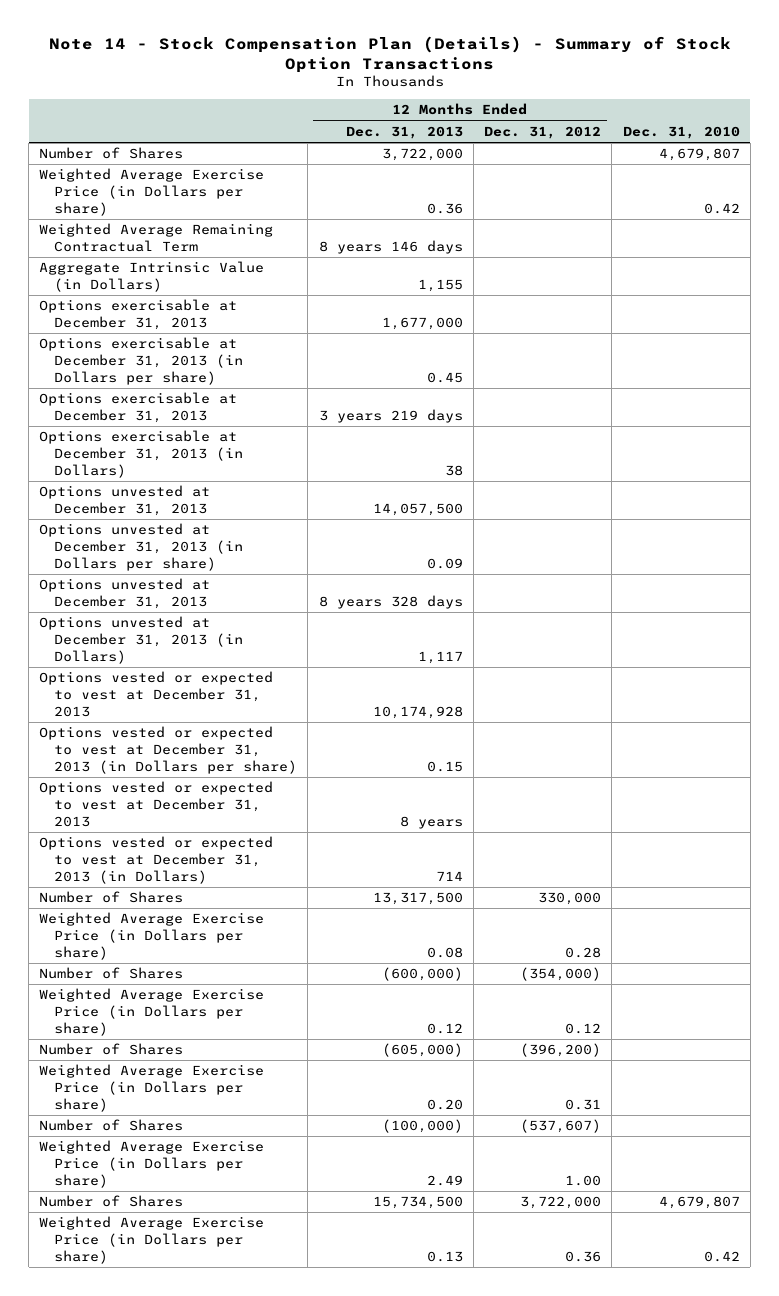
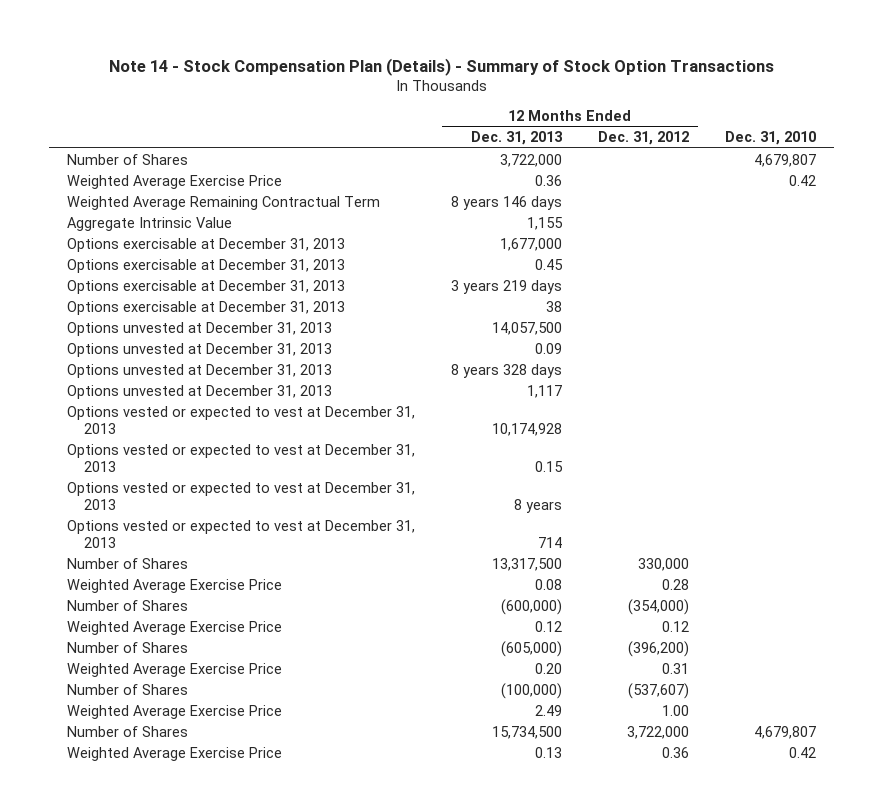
[39,168,265,216] Weighted Average Exercise Price (in Dollars per share) -> [67,174,283,189] Weighted Average Exercise Price
[39,261,265,292] Aggregate Intrinsic Value (in Dollars) -> [67,216,233,231] Aggregate Intrinsic Value
[39,337,244,385] Options exercisable at December 31, 2013 (in Dollars per share) -> [67,258,346,273] Options exercisable at December 31, 2013
[39,430,244,478] Options exercisable at December 31, 2013 (in Dollars) -> [67,300,346,315] Options exercisable at December 31, 2013
[39,523,244,571] Options unvested at December 31, 2013 (in Dollars per share) -> [67,342,333,357] Options unvested at December 31, 2013
[39,616,244,664] Options unvested at December 31, 2013 (in Dollars) -> [67,384,333,399] Options unvested at December 31, 2013
[39,726,298,774] Options vested or expected to vest at December 31, 2013 (in Dollars per share) -> [67,443,416,473] Options vested or expected to vest at December 31, 2013
[39,836,274,884] Options vested or expected to vest at December 31, 2013 (in Dollars) -> [67,519,416,549] Options vested or expected to vest at December 31, 2013
[39,912,265,960] Weighted Average Exercise Price (in Dollars per share) -> [67,578,283,593] Weighted Average Exercise Price
[39,988,265,1036] Weighted Average Exercise Price (in Dollars per share) -> [67,620,283,635] Weighted Average Exercise Price
[39,1064,265,1112] Weighted Average Exercise Price (in Dollars per share) -> [67,662,283,677] Weighted Average Exercise Price
[39,1140,265,1188] Weighted Average Exercise Price (in Dollars per share) -> [67,704,283,719] Weighted Average Exercise Price
[39,1216,265,1264] Weighted Average Exercise Price (in Dollars per share) -> [67,746,283,761] Weighted Average Exercise Price

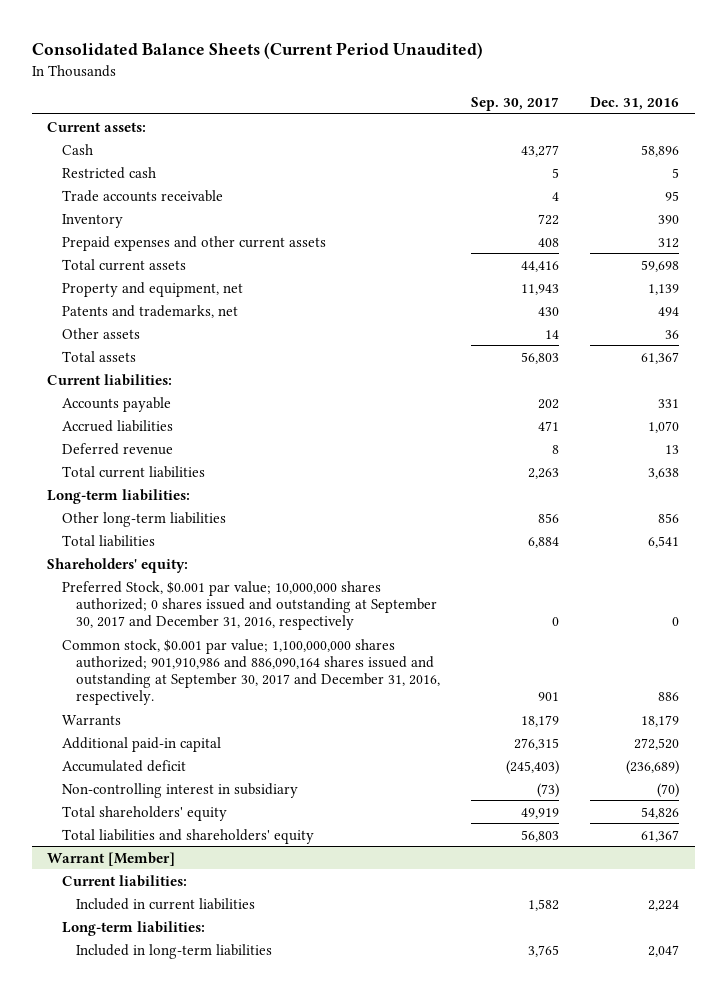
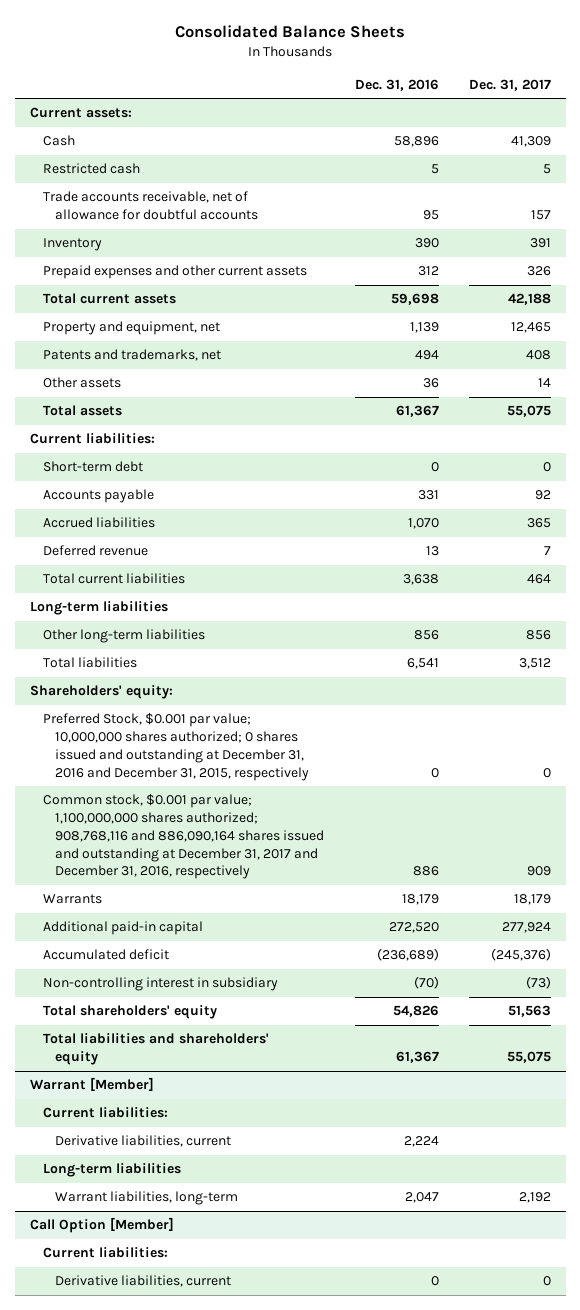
[31,42,483,60] Consolidated Balance Sheets (Current Period Unaudited) -> [175,24,406,38] Consolidated Balance Sheets
[471,97,560,112] Sep. 30, 2017 -> none
none -> [468,78,551,91] Dec. 31, 2017
[61,189,223,202] Trade accounts receivable -> [42,191,259,221] Trade accounts receivable, net of allowance for doubtful accounts
none -> [42,461,143,473] Short-term debt
[47,488,191,504] Long-term liabilities: -> [29,601,168,616] Long-term liabilities
[61,580,438,631] Preferred Stock, $0.001 par value; 10,000,000 shares authorized; 0 shares issued and outstanding at September 30, 2017 and December 31, 2016, respectively -> [42,713,310,781] Preferred Stock, $0.001 par value; 10,000,000 shares authorized; 0 shares issued and outstanding at December 31, 2016 and December 31, 2015, respectively
[61,638,441,706] Common stock, $0.001 par value; 1,100,000,000 shares authorized; 901,910,986 and 886,090,164 shares issued and outstanding at September 30, 2017 and December 31, 2016, respectively. -> [42,794,325,880] Common stock, $0.001 par value; 1,100,000,000 shares authorized; 908,768,116 and 886,090,164 shares issued and outstanding at December 31, 2017 and December 31, 2016, respectively
[76,897,256,910] Included in current liabilities -> [55,1135,232,1148] Derivative liabilities, current
[61,920,205,936] Long-term liabilities: -> [42,1163,181,1178] Long-term liabilities
[76,943,273,959] Included in long-term liabilities -> [55,1191,239,1206] Warrant liabilities, long-term
none -> [29,1217,174,1234] Call Option [Member]
none -> [42,1247,168,1259] Current liabilities:
none -> [55,1275,232,1288] Derivative liabilities, current

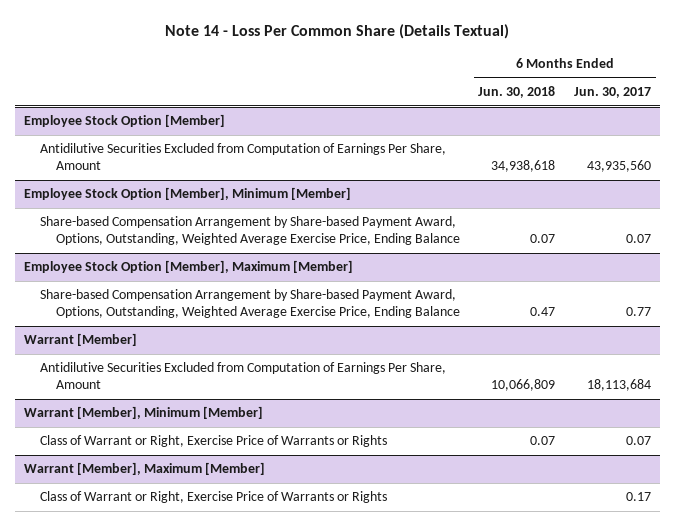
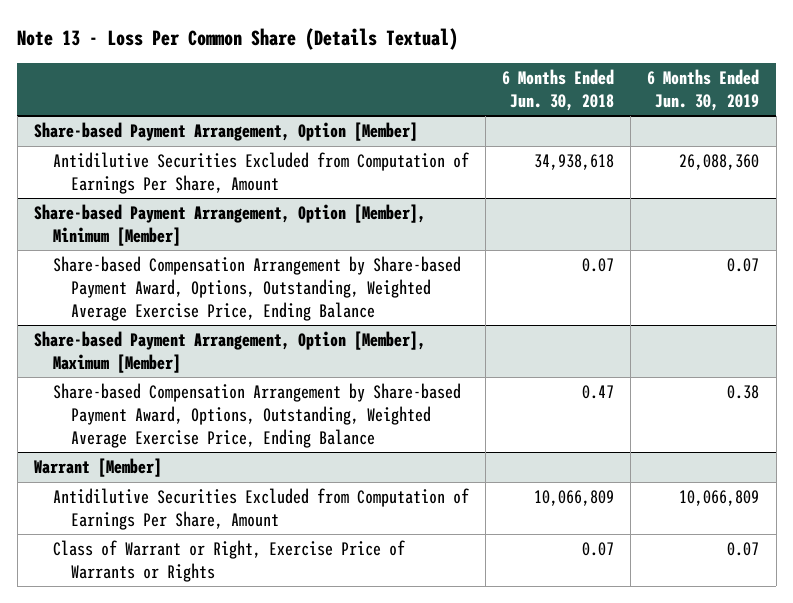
[165,24,510,40] Note 14 - Loss Per Common Share (Details Textual) -> [17,28,459,51] Note 13 - Loss Per Common Share (Details Textual)
[573,87,651,99] Jun. 30, 2017 -> none
none -> [647,68,760,111] 6 Months Ended Jun. 30, 2019
[24,114,226,128] Employee Stock Option [Member] -> [33,122,418,142] Share-based Payment Arrangement, Option [Member]
[24,187,352,201] Employee Stock Option [Member], Minimum [Member] -> none
none -> [33,204,426,246] Share-based Payment Arrangement, Option [Member], Minimum [Member]
[24,260,354,274] Employee Stock Option [Member], Maximum [Member] -> none
none -> [33,331,426,373] Share-based Payment Arrangement, Option [Member], Maximum [Member]
[24,406,264,420] Warrant [Member], Minimum [Member] -> none
[24,462,266,476] Warrant [Member], Maximum [Member] -> none
[39,491,387,504] Class of Warrant or Right, Exercise Price of Warrants or Rights -> none

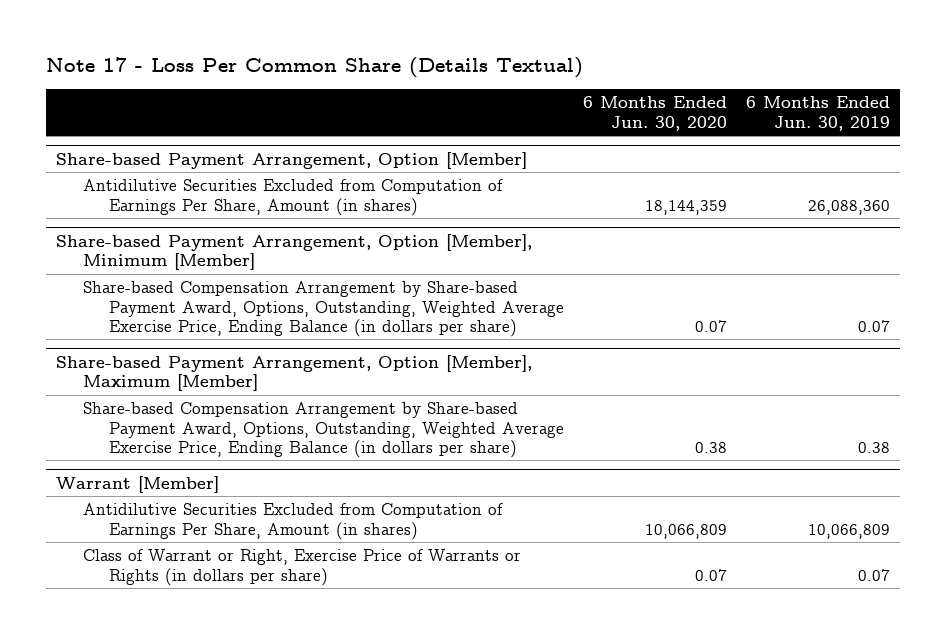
[17,28,459,51] Note 13 - Loss Per Common Share (Details Textual) -> [46,57,584,79] Note 17 - Loss Per Common Share (Details Textual)
[502,68,615,111] 6 Months Ended Jun. 30, 2018 -> none
none -> [583,96,728,131] 6 Months Ended Jun. 30, 2020
[52,152,469,194] Antidilutive Securities Excluded from Computation of Earnings Per Share, Amount -> [82,179,503,216] Antidilutive Securities Excluded from Computation of Earnings Per Share, Amount (in shares)
[52,256,461,321] Share-based Compensation Arrangement by Share-based Payment Award, Options, Outstanding, Weighted Average Exercise Price, Ending Balance -> [82,281,565,338] Share-based Compensation Arrangement by Share-based Payment Award, Options, Outstanding, Weighted Average Exercise Price, Ending Balance (in dollars per share)
[52,383,461,448] Share-based Compensation Arrangement by Share-based Payment Award, Options, Outstanding, Weighted Average Exercise Price, Ending Balance -> [82,402,565,459] Share-based Compensation Arrangement by Share-based Payment Award, Options, Outstanding, Weighted Average Exercise Price, Ending Balance (in dollars per share)
[52,488,469,530] Antidilutive Securities Excluded from Computation of Earnings Per Share, Amount -> [82,503,503,540] Antidilutive Securities Excluded from Computation of Earnings Per Share, Amount (in shares)
[52,540,405,582] Class of Warrant or Right, Exercise Price of Warrants or Rights -> [82,549,521,586] Class of Warrant or Right, Exercise Price of Warrants or Rights (in dollars per share)

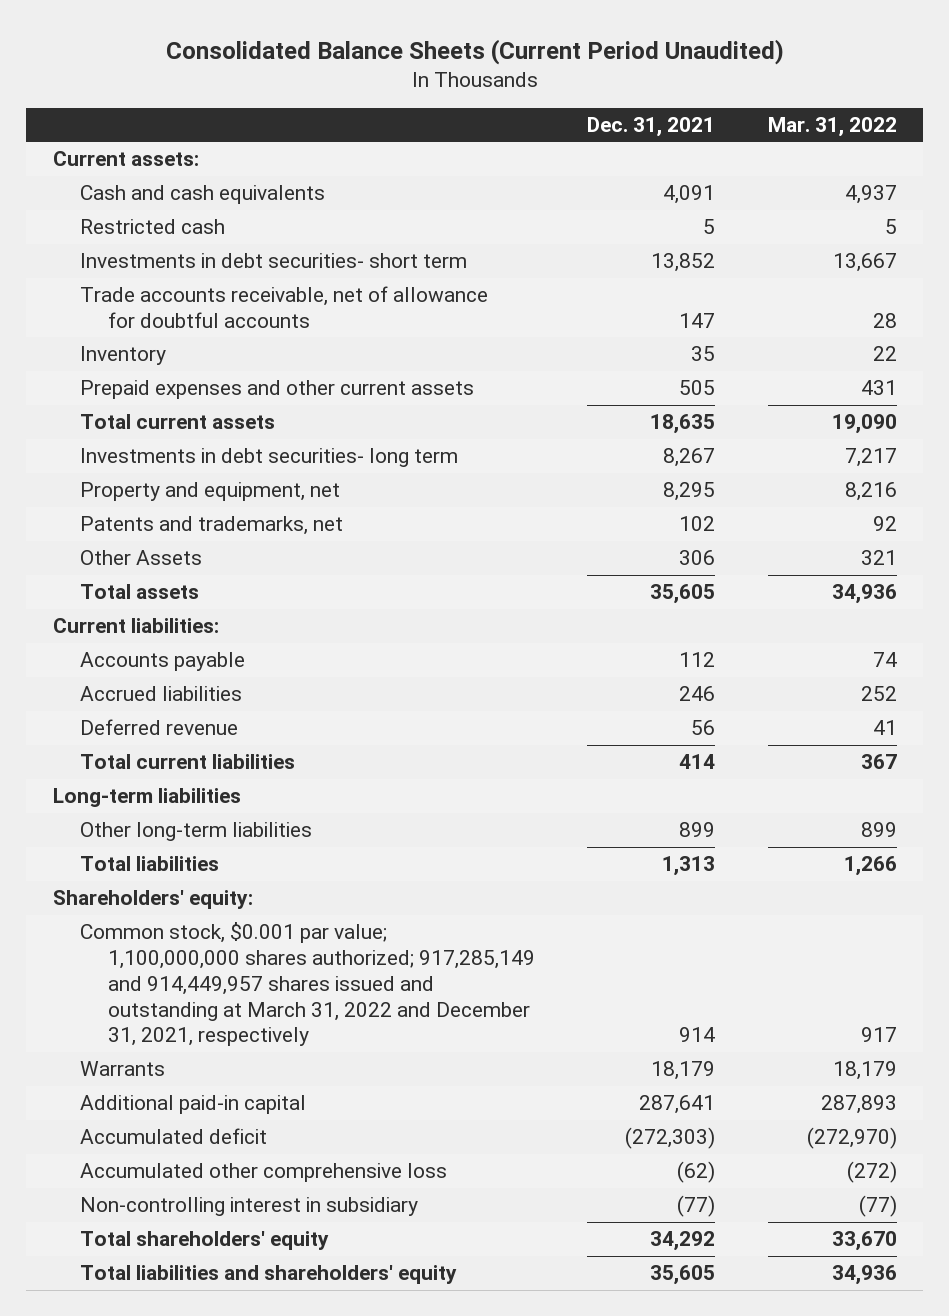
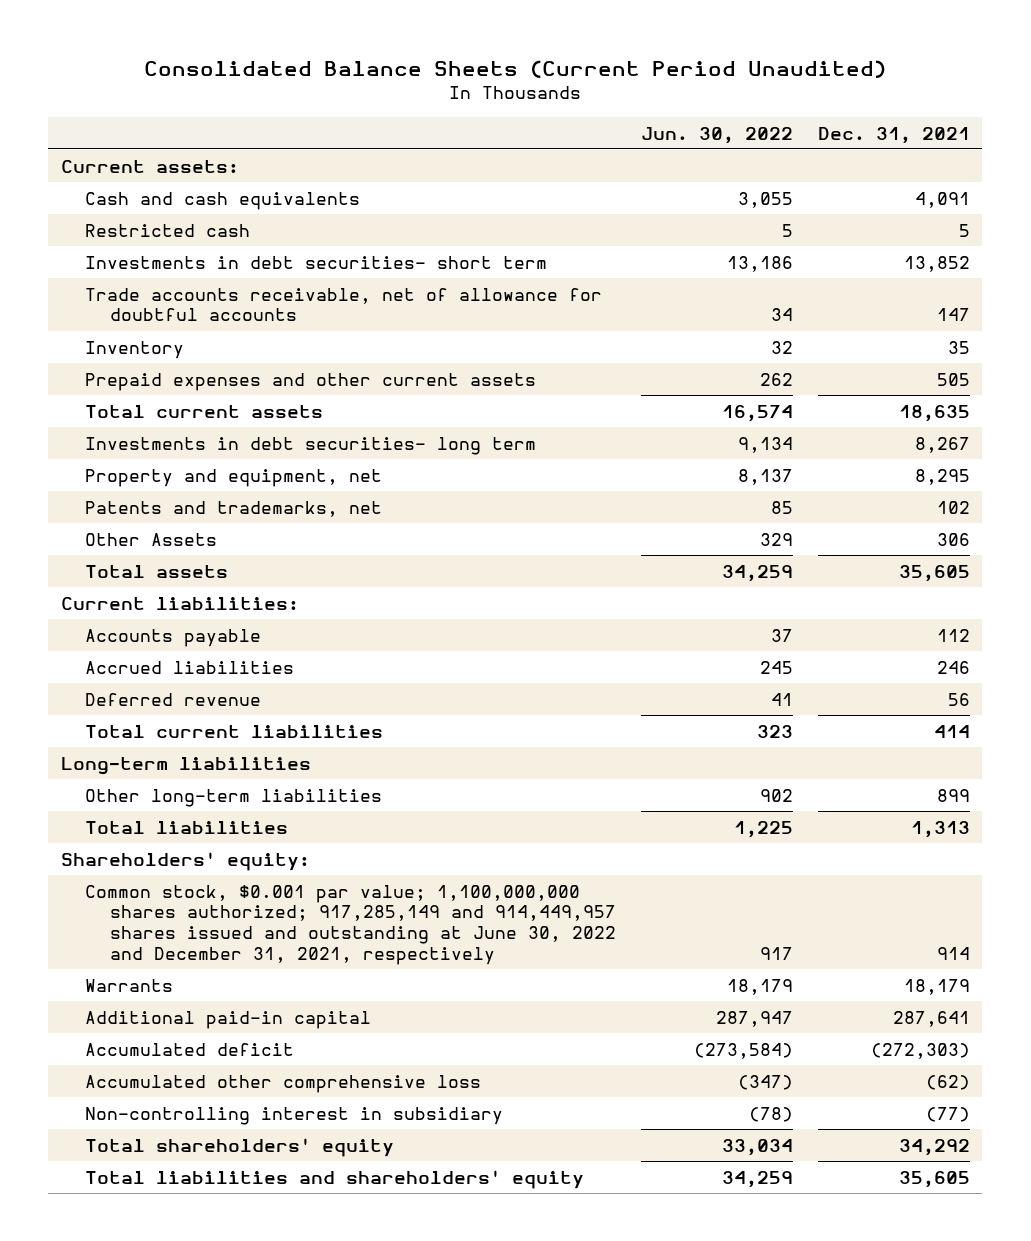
[767,116,897,137] Mar. 31, 2022 -> none
none -> [640,126,793,144] Jun. 30, 2022
[80,922,535,1047] Common stock, $0.001 par value; 1,100,000,000 shares authorized; 917,285,149 and 914,449,957 shares issued and outstanding at March 31, 2022 and December 31, 2021, respectively -> [85,884,616,965] Common stock, $0.001 par value; 1,100,000,000 shares authorized; 917,285,149 and 914,449,957 shares issued and outstanding at June 30, 2022 and December 31, 2021, respectively

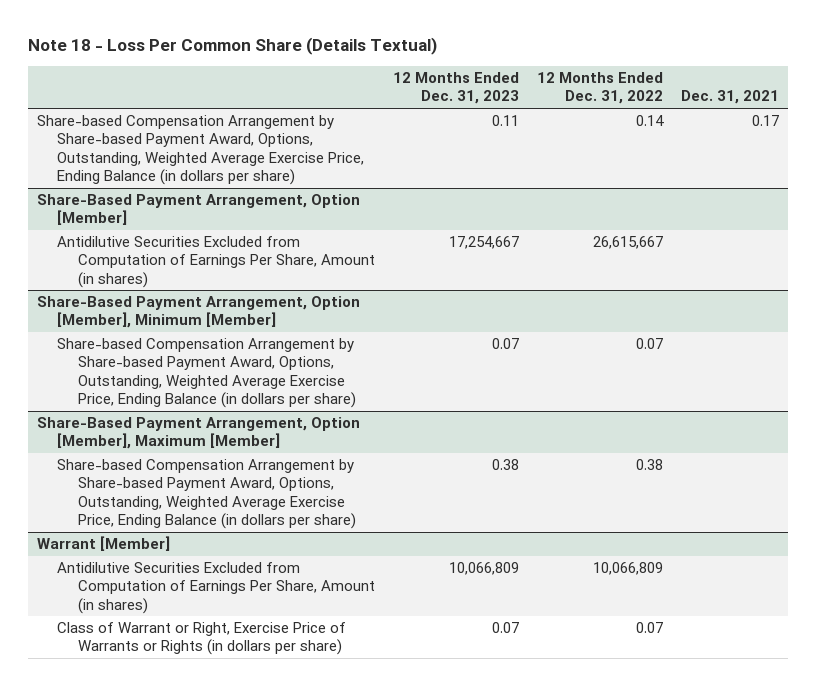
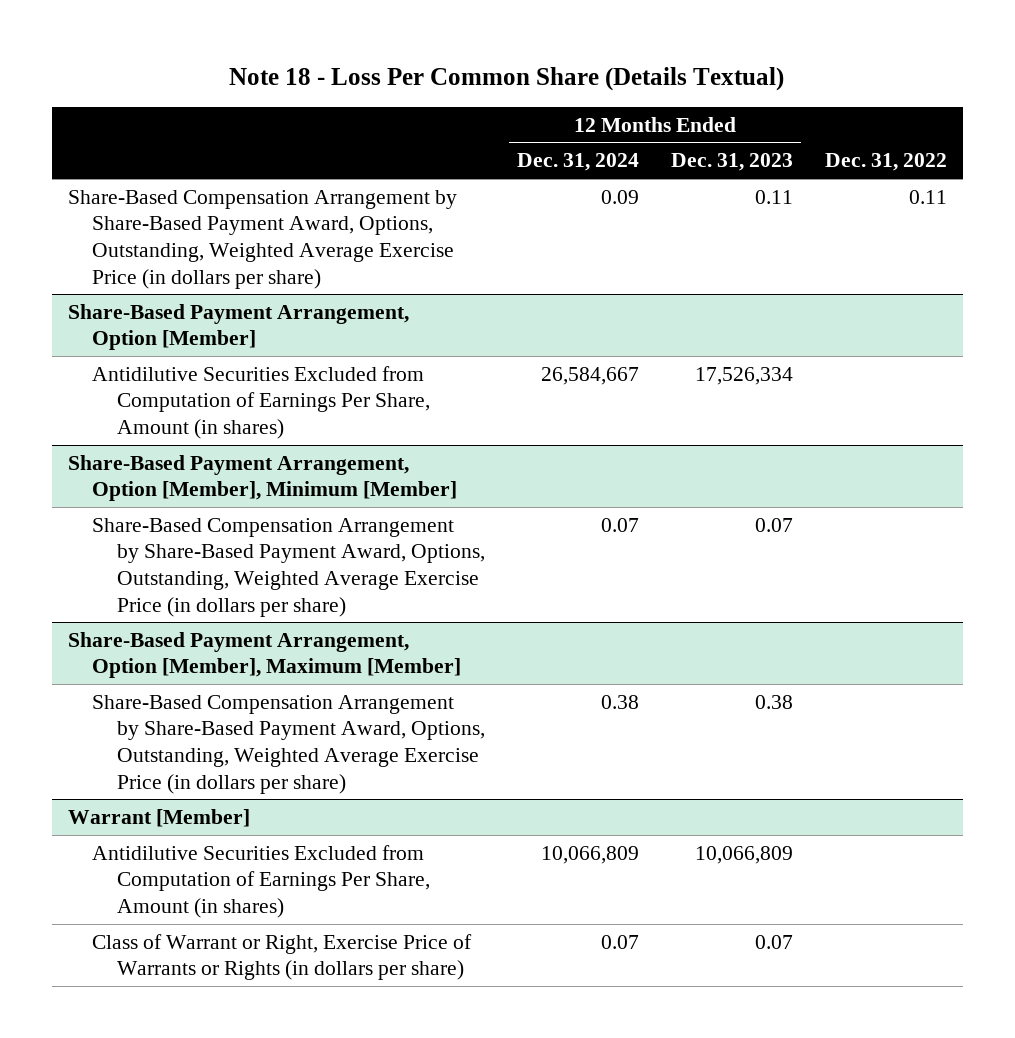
[536,72,663,105] 12 Months Ended Dec. 31, 2022 -> none
[680,90,779,105] Dec. 31, 2021 -> none
none -> [516,153,639,172] Dec. 31, 2024
none -> [825,153,948,172] Dec. 31, 2022
[36,115,365,186] Share-based Compensation Arrangement by Share-based Payment Award, Options, Outstanding, Weighted Average Exercise Price, Ending Balance (in dollars per share) -> [67,189,457,289] Share-Based Compensation Arrangement by Share-Based Payment Award, Options, Outstanding, Weighted Average Exercise Price (in dollars per share)
[448,236,519,250] 17,254,667 -> [695,366,794,385] 17,526,334
[57,338,356,409] Share-based Compensation Arrangement by Share-based Payment Award, Options, Outstanding, Weighted Average Exercise Price, Ending Balance (in dollars per share) -> [92,517,485,617] Share-Based Compensation Arrangement by Share-Based Payment Award, Options, Outstanding, Weighted Average Exercise Price (in dollars per share)
[57,459,356,530] Share-based Compensation Arrangement by Share-based Payment Award, Options, Outstanding, Weighted Average Exercise Price, Ending Balance (in dollars per share) -> [92,694,485,794] Share-Based Compensation Arrangement by Share-Based Payment Award, Options, Outstanding, Weighted Average Exercise Price (in dollars per share)

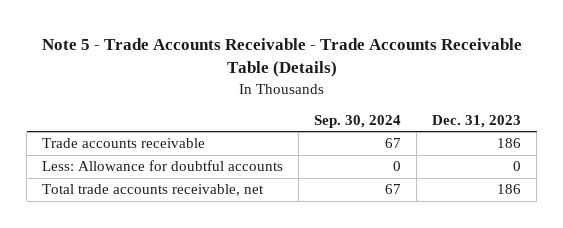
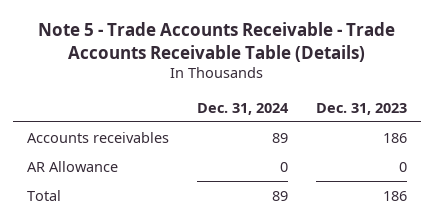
[314,114,402,128] Sep. 30, 2024 -> none
none -> [196,102,289,115] Dec. 31, 2024
[42,138,206,149] Trade accounts receivable -> [26,131,169,143] Accounts receivables
[42,160,284,172] Less: Allowance for doubtful accounts -> [26,160,118,172] AR Allowance
[42,184,265,197] Total trade accounts receivable, net -> [26,189,61,201] Total

